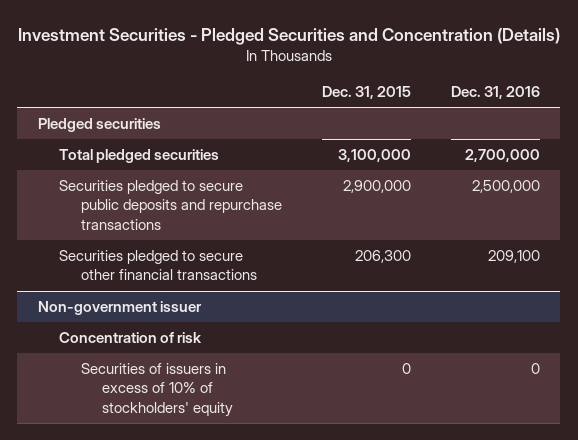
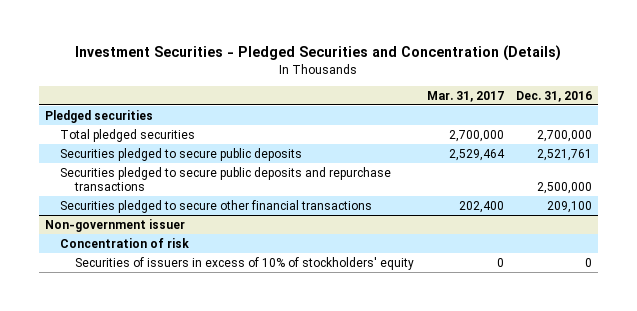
[321,85,411,99] Dec. 31, 2015 -> none
none -> [426,90,504,102] Mar. 31, 2017
none -> [60,147,303,161] Securities pledged to secure public deposits

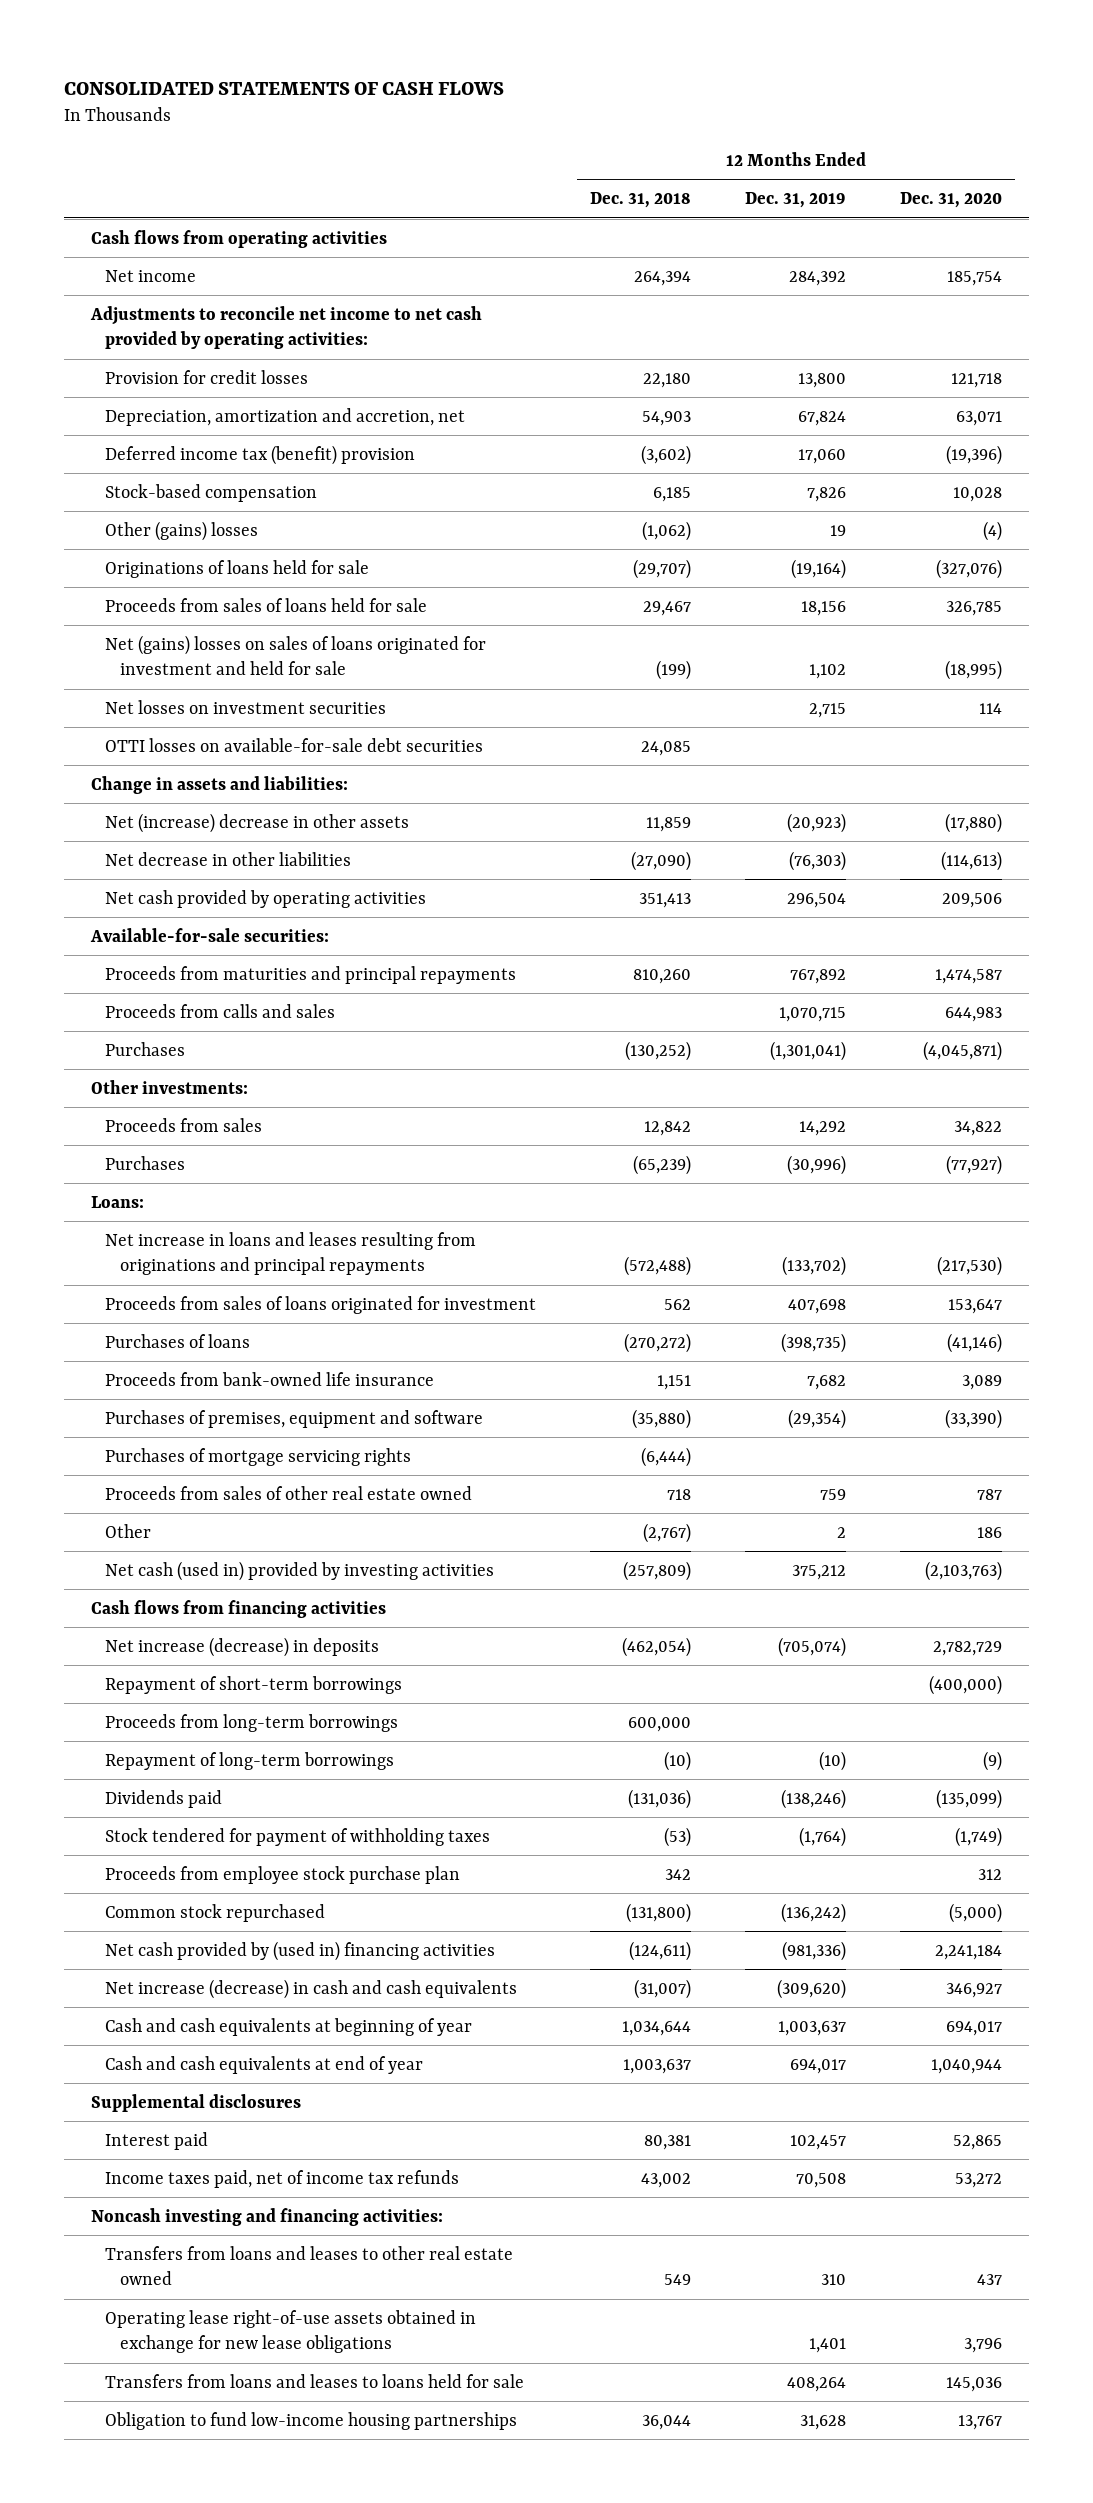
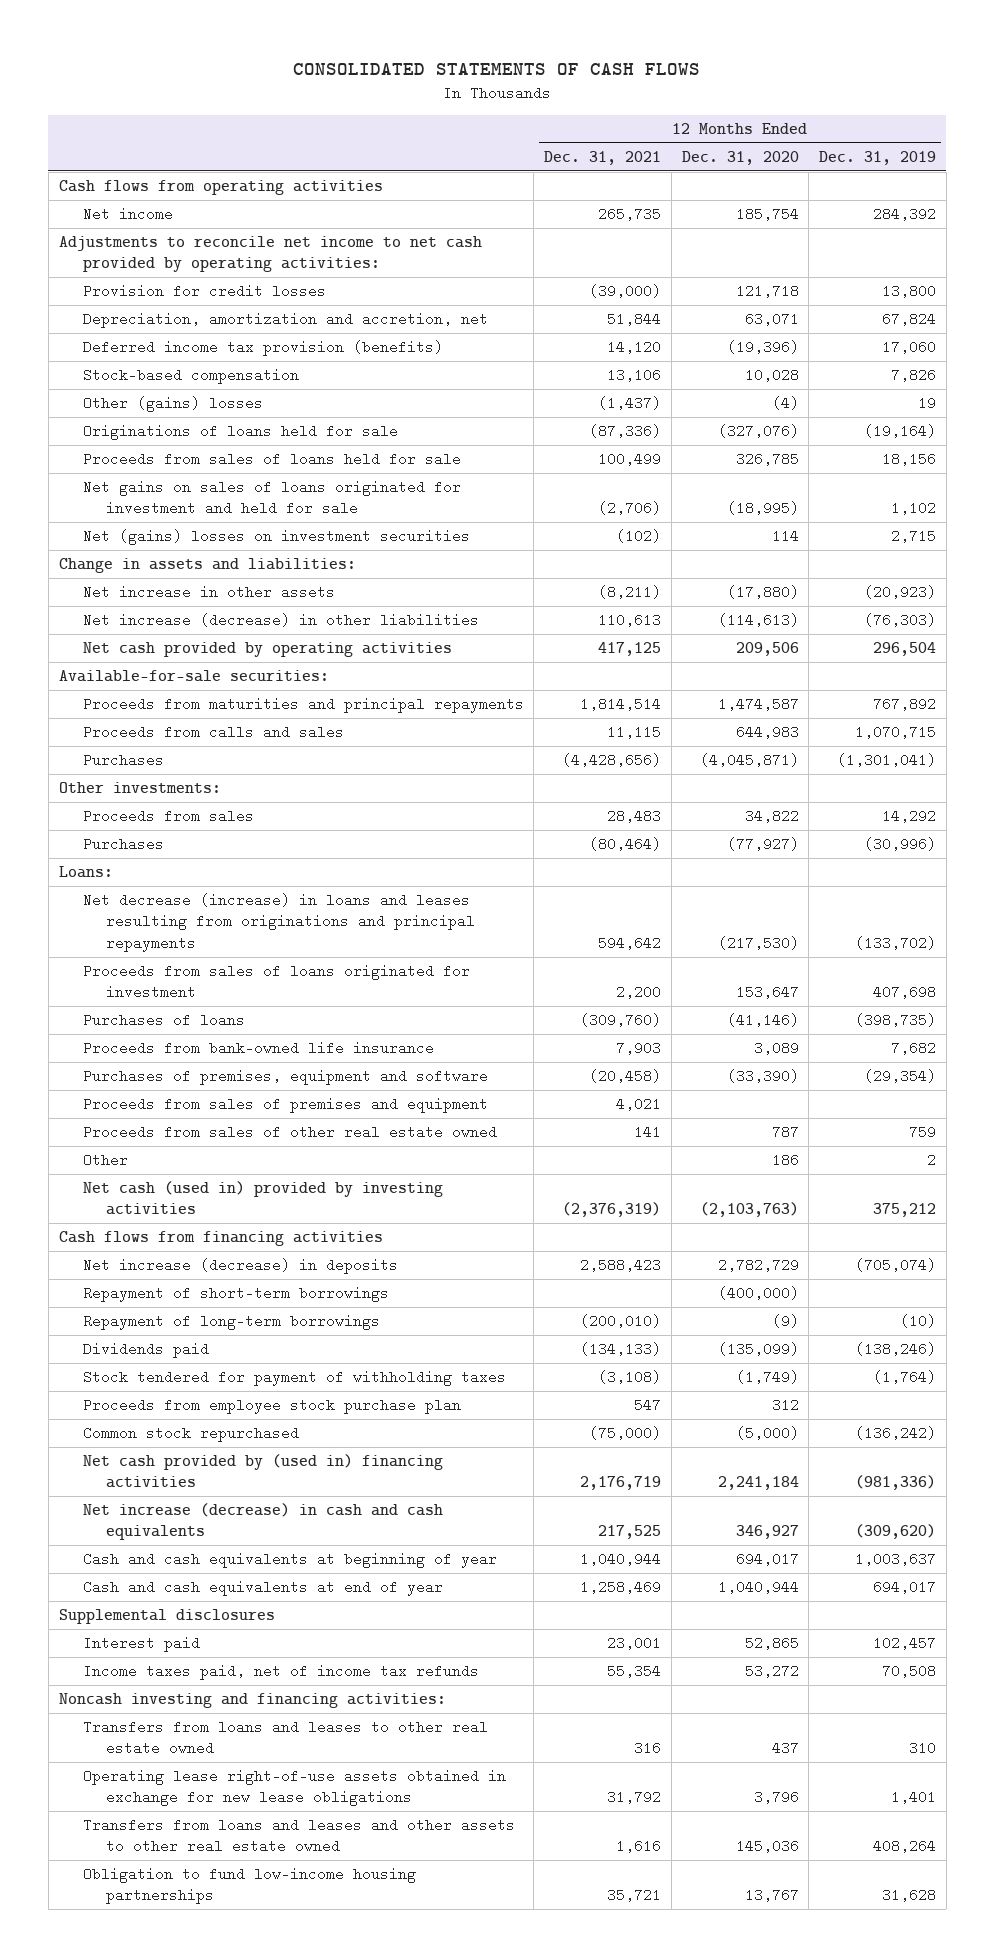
[590,192,692,209] Dec. 31, 2018 -> none
none -> [544,150,662,165] Dec. 31, 2021
[105,444,416,465] Deferred income tax (benefit) provision -> [82,340,443,357] Deferred income tax provision (benefits)
[105,737,484,752] OTTI losses on available-for-sale debt securities -> none
[105,634,487,676] Net (gains) losses on sales of loans originated for investment and held for sale -> [82,480,461,516] Net gains on sales of loans originated for investment and held for sale
[105,699,387,714] Net losses on investment securities -> [82,529,470,546] Net (gains) losses on investment securities
[105,812,410,833] Net (increase) decrease in other assets -> [82,585,335,600] Net increase in other assets
[105,851,352,866] Net decrease in other liabilities -> [82,613,479,628] Net increase (decrease) in other liabilities
[105,1231,477,1276] Net increase in loans and leases resulting from originations and principal repayments -> [82,893,476,952] Net decrease (increase) in loans and leases resulting from originations and principal repayments
[105,1447,412,1466] Purchases of mortgage servicing rights -> none
none -> [82,1097,488,1114] Proceeds from sales of premises and equipment
[105,1713,399,1732] Proceeds from long-term borrowings -> none
[105,2373,525,2388] Transfers from loans and leases to loans held for sale -> [82,1818,515,1854] Transfers from loans and leases and other assets to other real estate owned

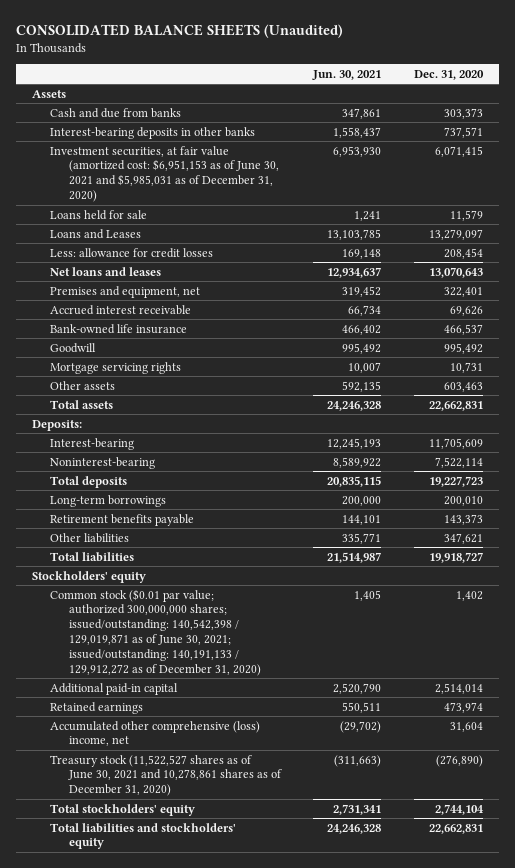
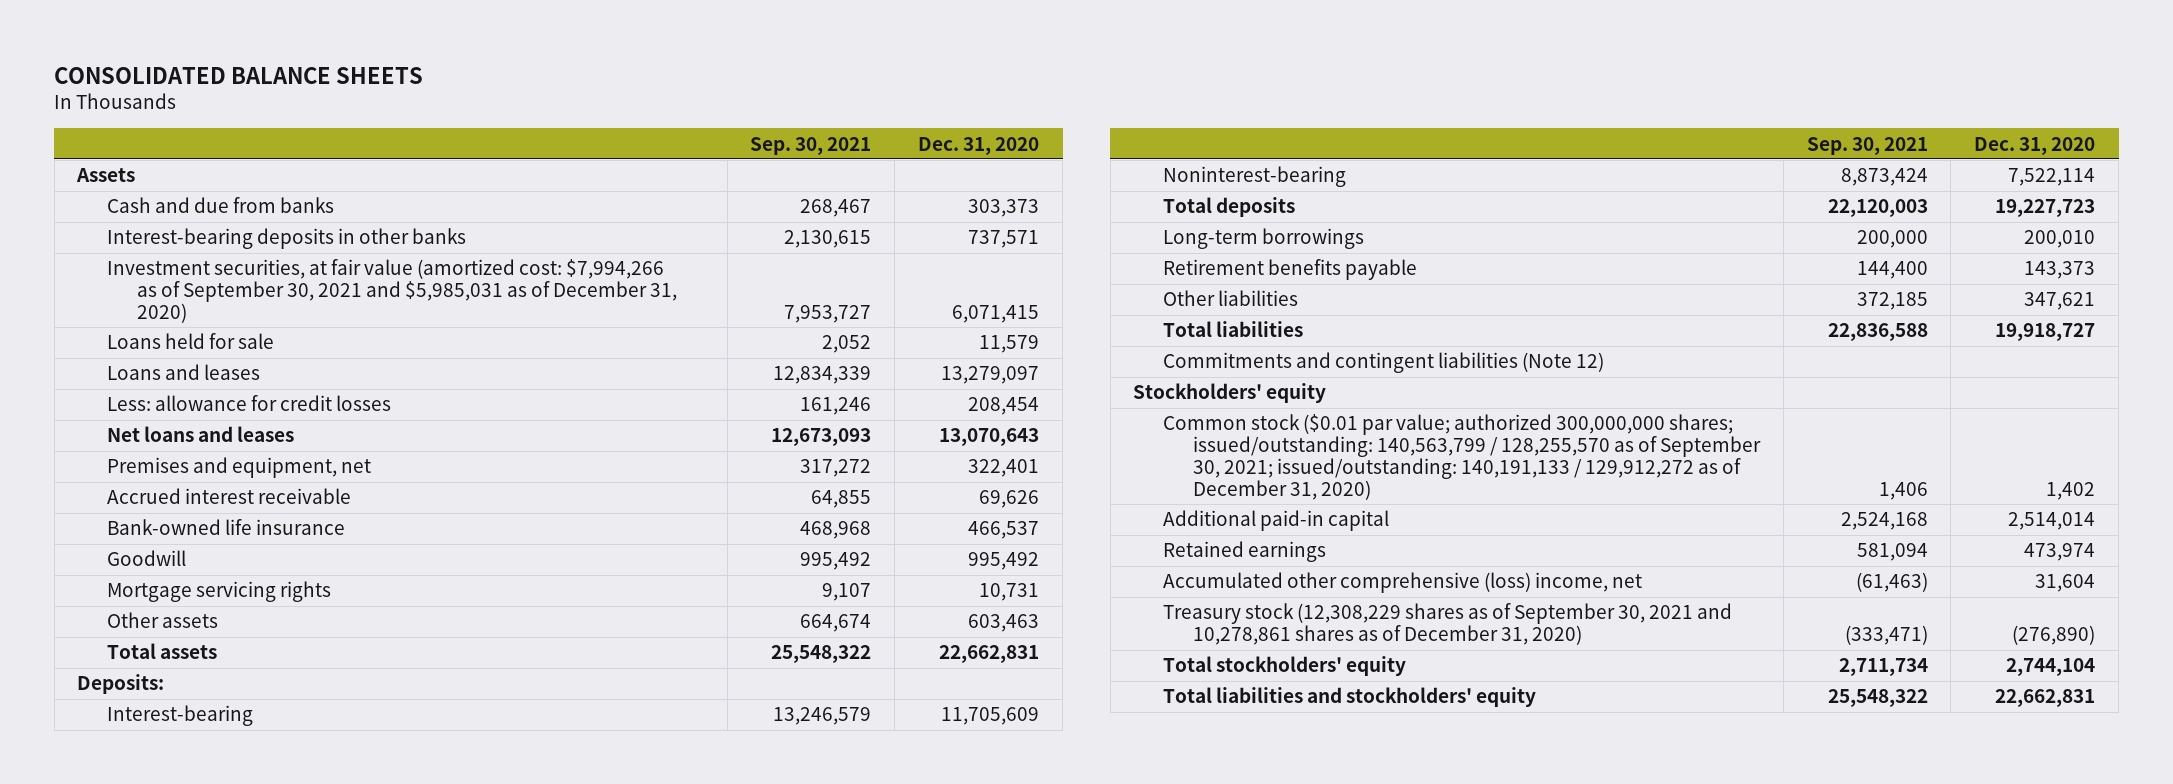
[15,23,343,38] CONSOLIDATED BALANCE SHEETS (Unaudited) -> [54,66,424,84] CONSOLIDATED BALANCE SHEETS
[312,69,382,80] Jun. 30, 2021 -> none
none -> [750,136,872,155] Sep. 30, 2021
[50,145,280,203] Investment securities, at fair value (amortized cost: $6,951,153 as of June 30, 2021 and $5,985,031 as of December 31, 2020) -> [107,259,677,324] Investment securities, at fair value (amortized cost: $7,994,266 as of September 30, 2021 and $5,985,031 as of December 31, 2020)
[50,228,142,239] Loans and Leases -> [107,364,261,381] Loans and leases
none -> [1163,352,1605,374] Commitments and contingent liabilities (Note 12)
[50,588,262,676] Common stock ($0.01 par value; authorized 300,000,000 shares; issued/outstanding: 140,542,398 / 129,019,871 as of June 30, 2021; issued/outstanding: 140,191,133 / 129,912,272 as of December 31, 2020) -> [1163,414,1761,500] Common stock ($0.01 par value; authorized 300,000,000 shares; issued/outstanding: 140,563,799 / 128,255,570 as of September 30, 2021; issued/outstanding: 140,191,133 / 129,912,272 as of December 31, 2020)
[50,754,283,797] Treasury stock (11,522,527 shares as of June 30, 2021 and 10,278,861 shares as of December 31, 2020) -> [1163,603,1733,646] Treasury stock (12,308,229 shares as of September 30, 2021 and 10,278,861 shares as of December 31, 2020)

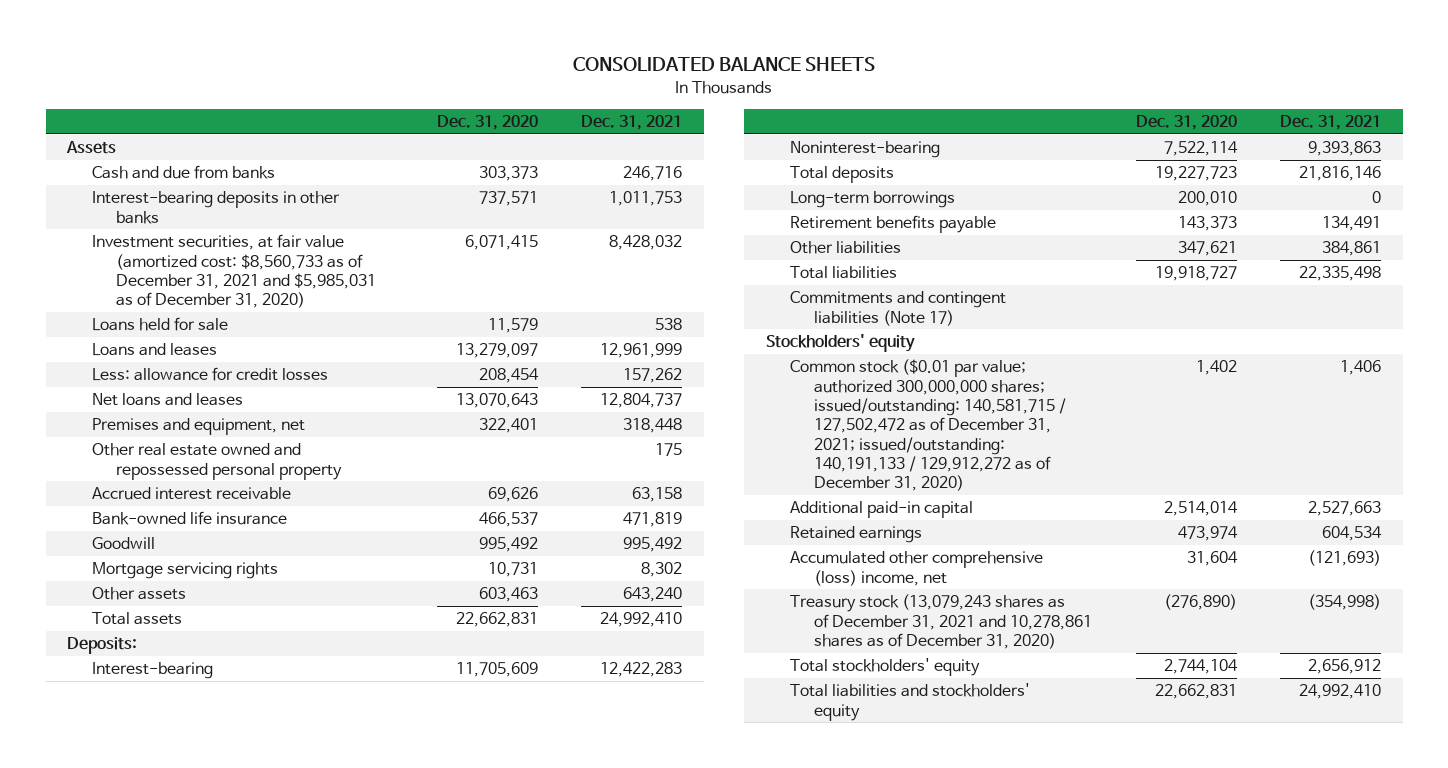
[750,136,872,155] Sep. 30, 2021 -> none
none -> [581,115,683,131] Dec. 31, 2021
[107,259,677,324] Investment securities, at fair value (amortized cost: $7,994,266 as of September 30, 2021 and $5,985,031 as of December 31, 2020) -> [91,234,376,309] Investment securities, at fair value (amortized cost: $8,560,733 as of December 31, 2021 and $5,985,031 as of December 31, 2020)
none -> [91,443,342,480] Other real estate owned and repossessed personal property
[1163,352,1605,374] Commitments and contingent liabilities (Note 12) -> [790,291,1007,326] Commitments and contingent liabilities (Note 17)
[1163,414,1761,500] Common stock ($0.01 par value; authorized 300,000,000 shares; issued/outstanding: 140,563,799 / 128,255,570 as of September 30, 2021; issued/outstanding: 140,191,133 / 129,912,272 as of December 31, 2020) -> [790,359,1067,492] Common stock ($0.01 par value; authorized 300,000,000 shares; issued/outstanding: 140,581,715 / 127,502,472 as of December 31, 2021; issued/outstanding: 140,191,133 / 129,912,272 as of December 31, 2020)
[1163,603,1733,646] Treasury stock (12,308,229 shares as of September 30, 2021 and 10,278,861 shares as of December 31, 2020) -> [790,594,1093,650] Treasury stock (13,079,243 shares as of December 31, 2021 and 10,278,861 shares as of December 31, 2020)

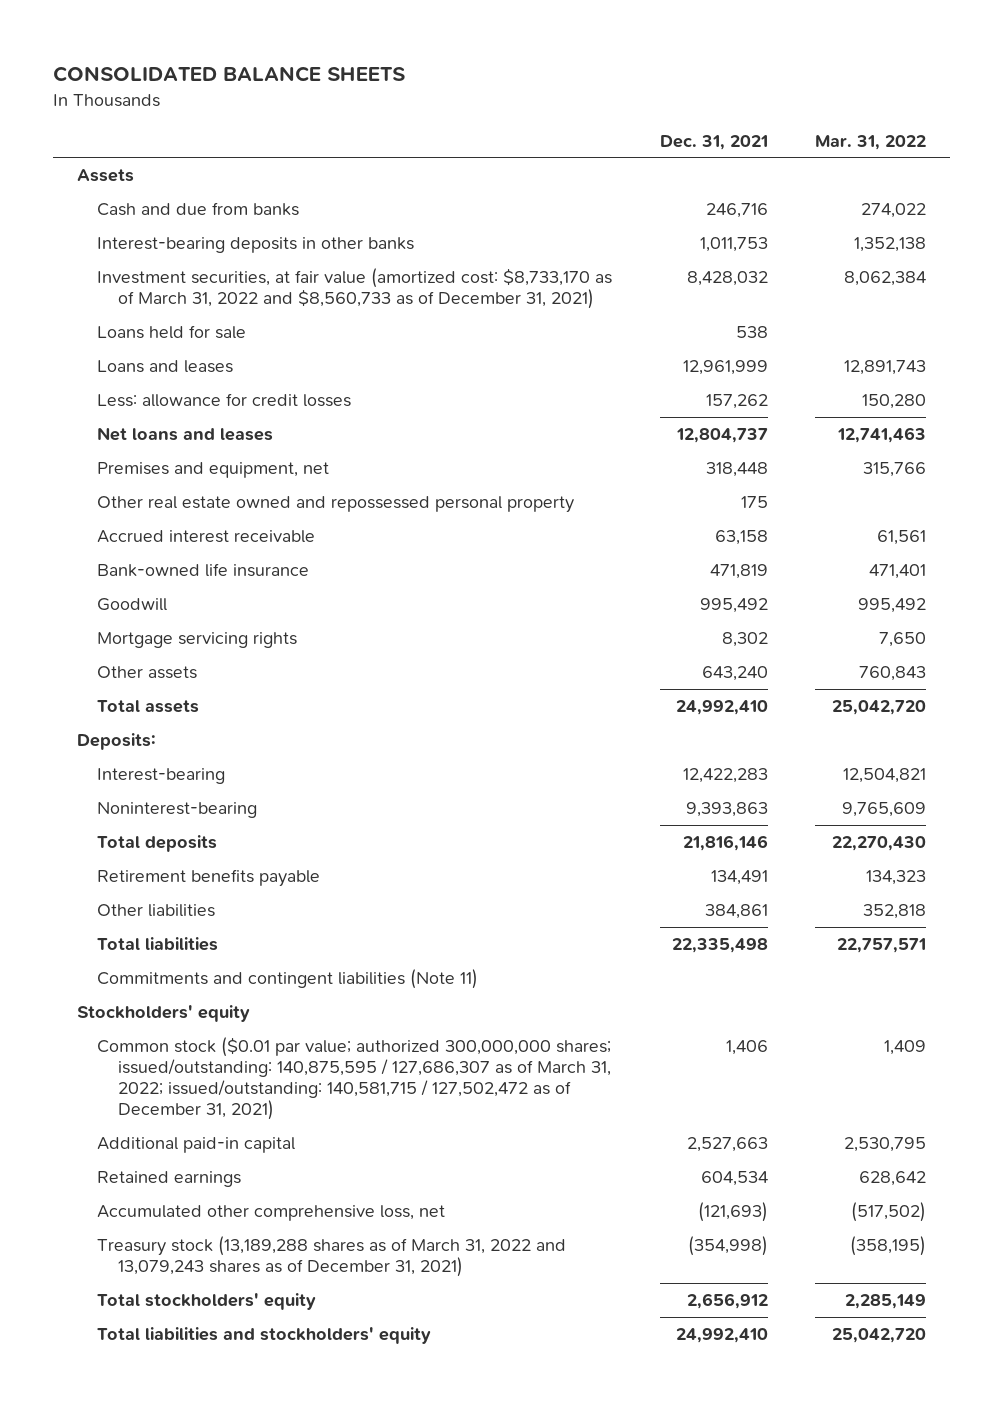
[436,115,538,131] Dec. 31, 2020 -> none
none -> [815,134,927,150] Mar. 31, 2022
[91,234,376,309] Investment securities, at fair value (amortized cost: $8,560,733 as of December 31, 2021 and $5,985,031 as of December 31, 2020) -> [97,267,613,310] Investment securities, at fair value (amortized cost: $8,733,170 as of March 31, 2022 and $8,560,733 as of December 31, 2021)
[790,191,956,209] Long-term borrowings -> none
[790,291,1007,326] Commitments and contingent liabilities (Note 17) -> [97,968,479,989] Commitments and contingent liabilities (Note 11)
[790,359,1067,492] Common stock ($0.01 par value; authorized 300,000,000 shares; issued/outstanding: 140,581,715 / 127,502,472 as of December 31, 2021; issued/outstanding: 140,191,133 / 129,912,272 as of December 31, 2020) -> [97,1036,612,1121] Common stock ($0.01 par value; authorized 300,000,000 shares; issued/outstanding: 140,875,595 / 127,686,307 as of March 31, 2022; issued/outstanding: 140,581,715 / 127,502,472 as of December 31, 2021)
[790,551,1044,586] Accumulated other comprehensive (loss) income, net -> [97,1204,446,1221] Accumulated other comprehensive loss, net
[790,594,1093,650] Treasury stock (13,079,243 shares as of December 31, 2021 and 10,278,861 shares as of December 31, 2020) -> [97,1235,567,1278] Treasury stock (13,189,288 shares as of March 31, 2022 and 13,079,243 shares as of December 31, 2021)

